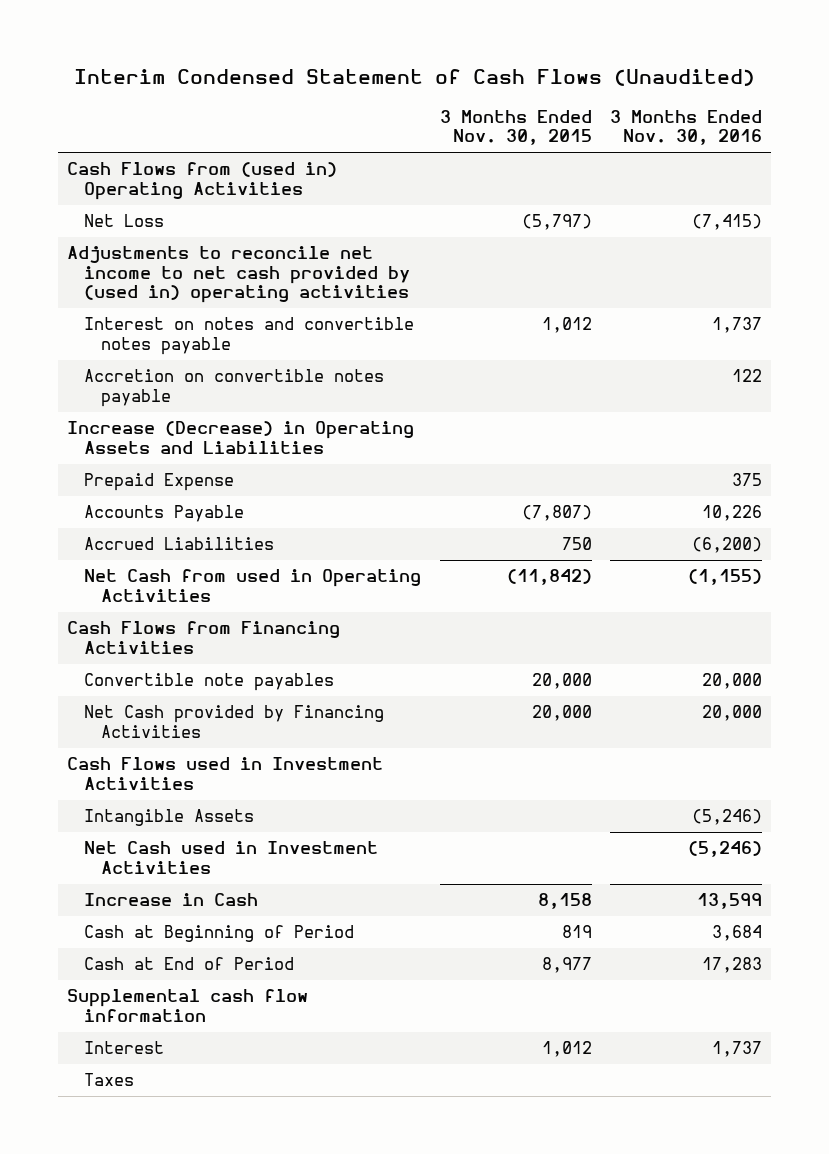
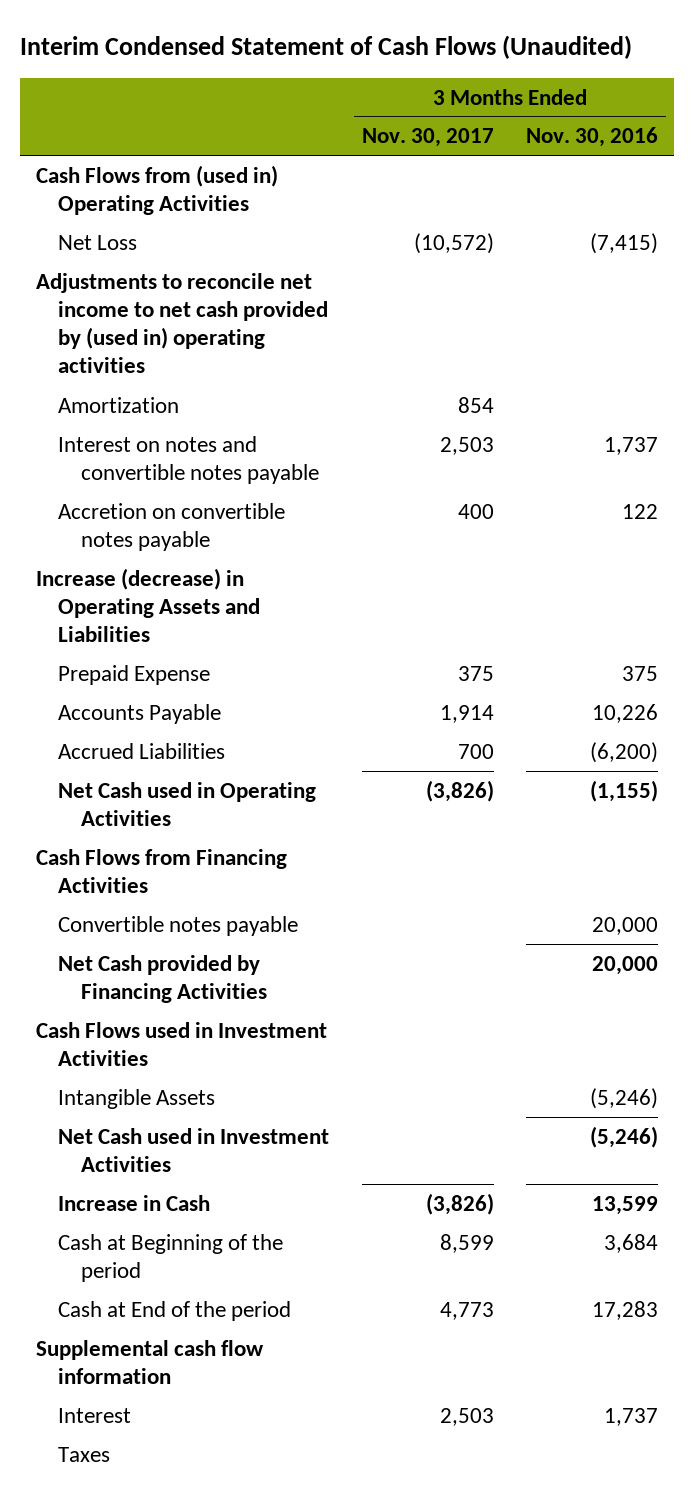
[439,110,592,146] 3 Months Ended Nov. 30, 2015 -> none
none -> [361,128,494,148] Nov. 30, 2017
none -> [58,396,180,413] Amortization
[67,421,415,454] Increase (Decrease) in Operating Assets and Liabilities -> [36,567,261,643] Increase (decrease) in Operating Assets and Liabilities
[84,569,422,602] Net Cash from used in Operating Activities -> [58,781,317,826] Net Cash used in Operating Activities
[84,673,335,692] Convertible note payables -> [58,915,299,936] Convertible notes payable
[84,925,355,943] Cash at Beginning of Period -> [58,1233,284,1282] Cash at Beginning of the period
[84,957,295,971] Cash at End of Period -> [58,1300,292,1321] Cash at End of the period

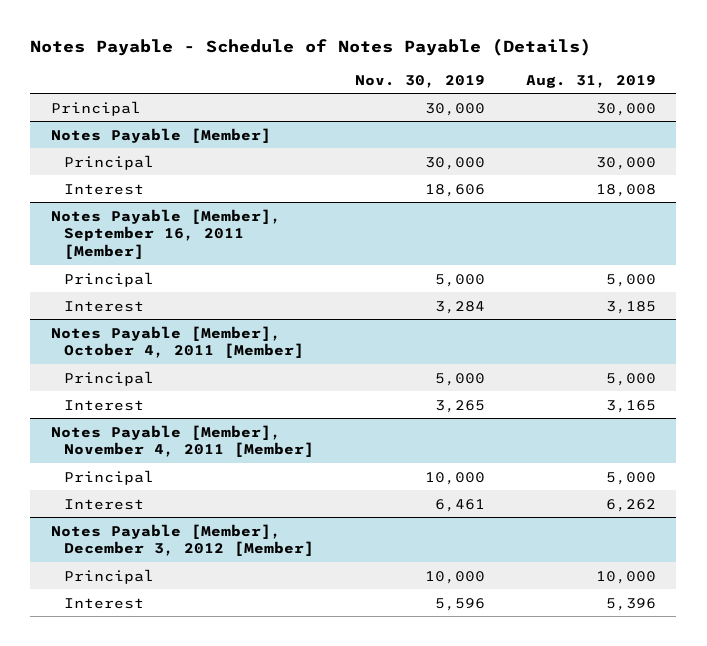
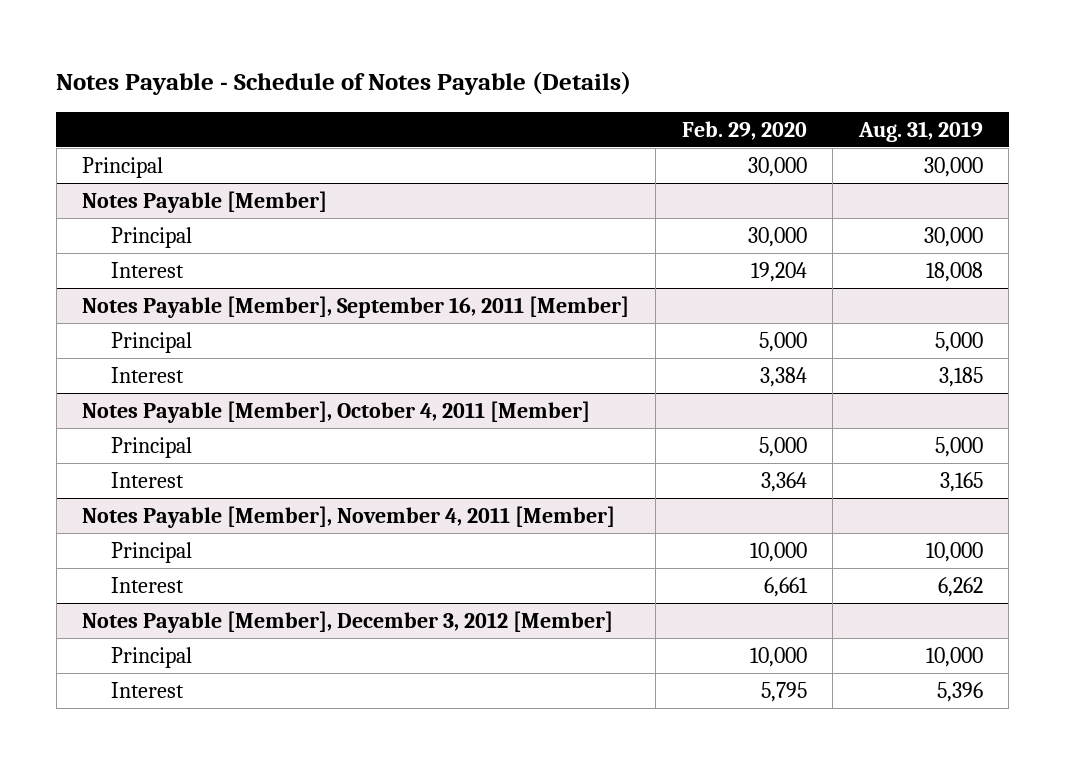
[354,74,485,88] Nov. 30, 2019 -> none
none -> [681,120,807,140] Feb. 29, 2020
[605,471,656,485] 5,000 -> [925,541,983,562] 10,000

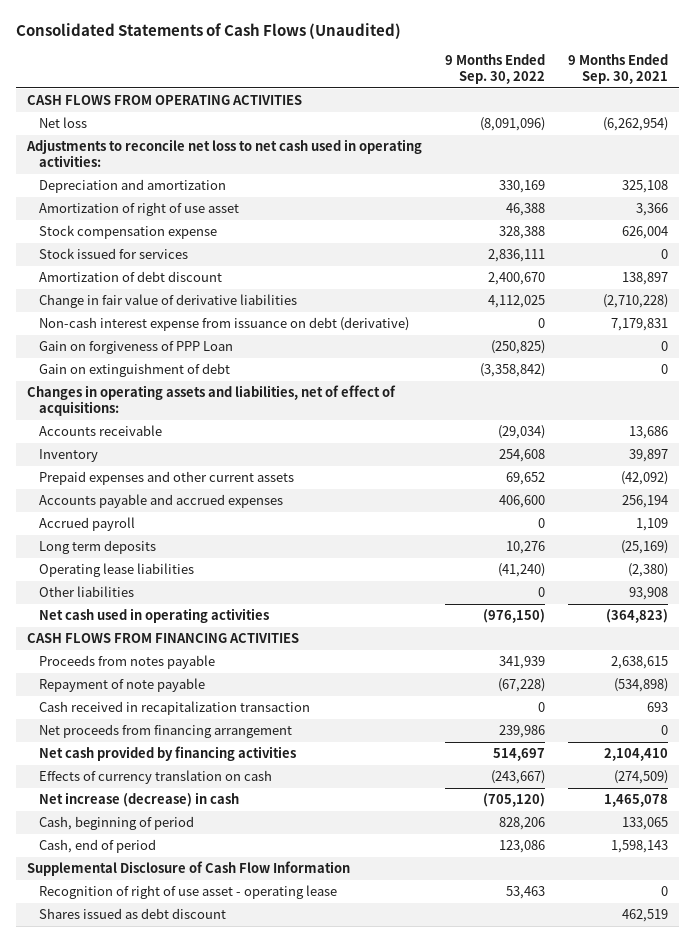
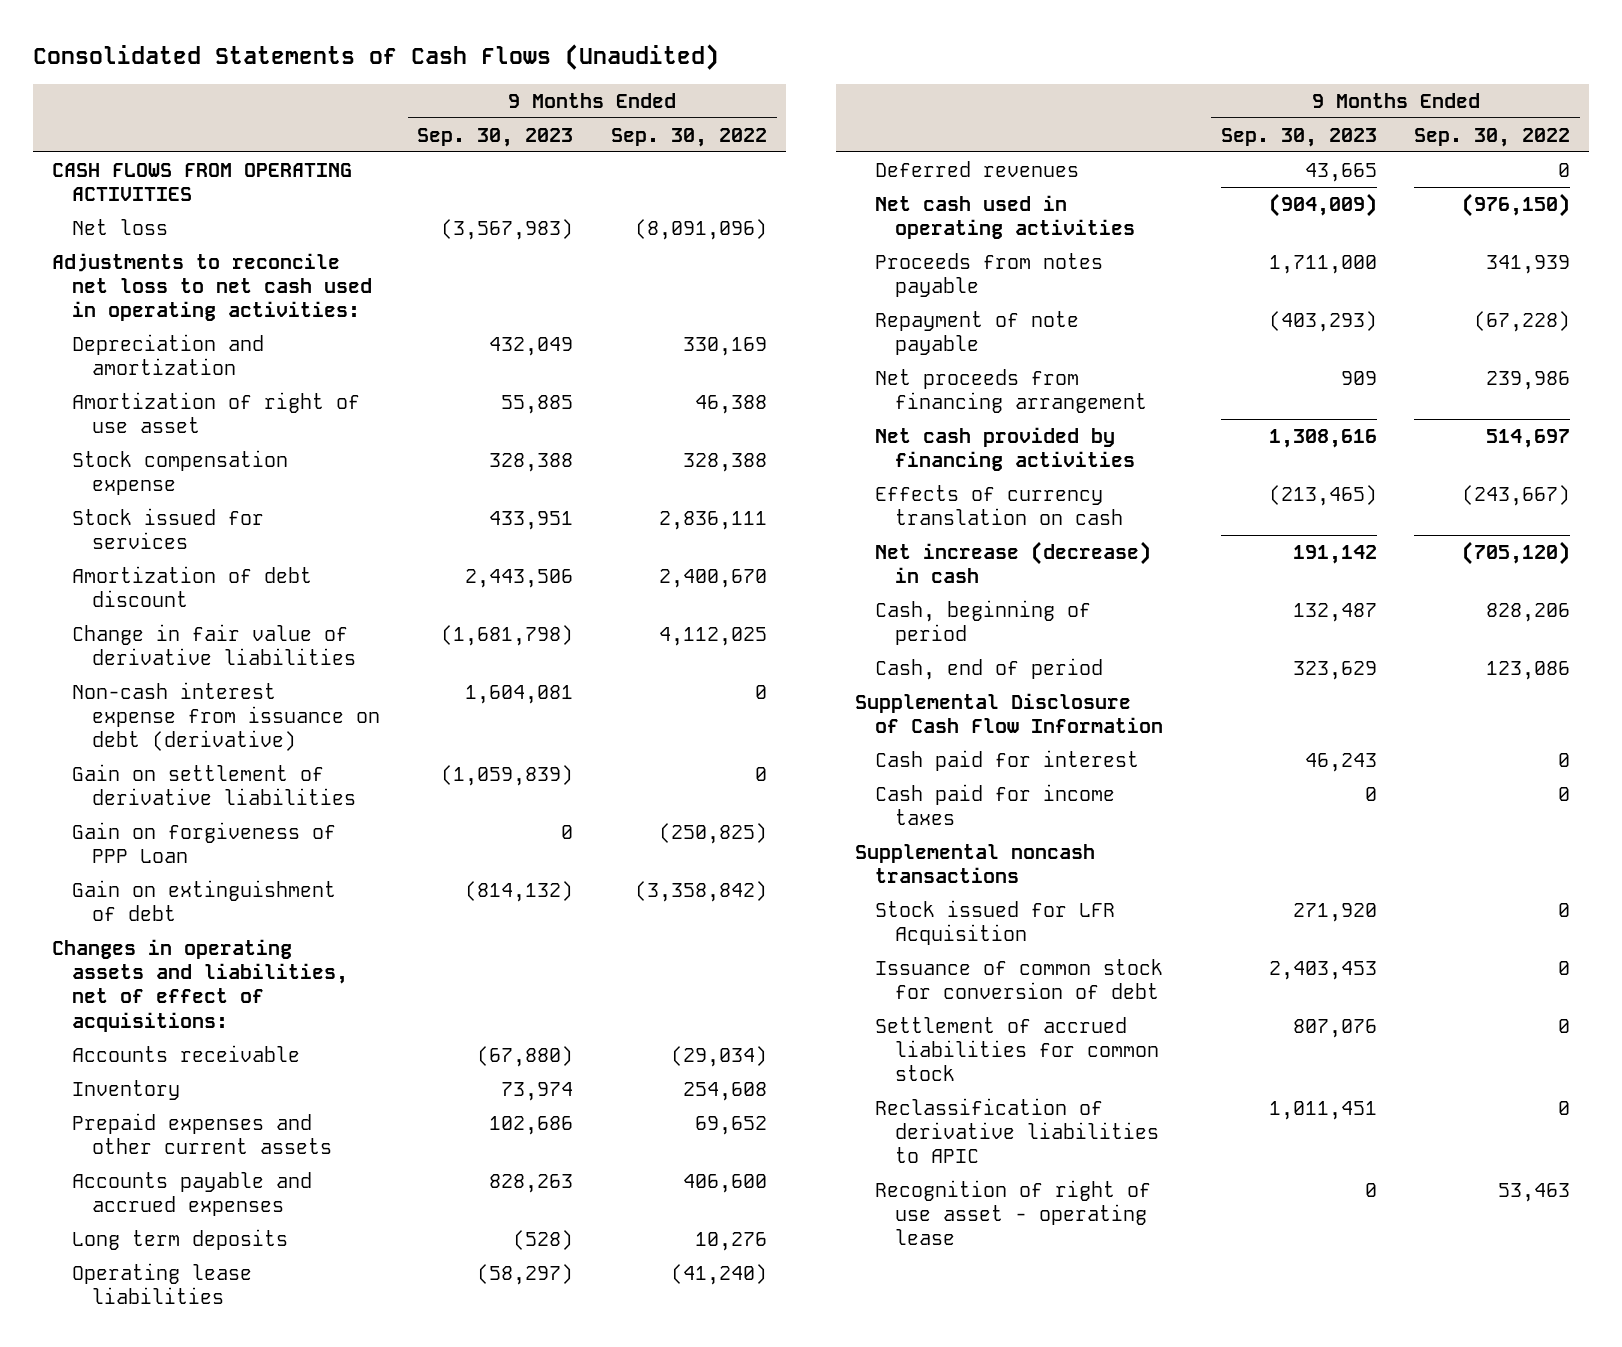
[567,54,668,84] 9 Months Ended Sep. 30, 2021 -> none
none -> [417,127,574,147] Sep. 30, 2023
none -> [71,763,356,806] Gain on settlement of derivative liabilities
[38,517,135,532] Accrued payroll -> none
[38,586,134,598] Other liabilities -> none
none -> [874,160,1079,177] Deferred revenues
[27,633,300,644] CASH FLOWS FROM FINANCING ACTIVITIES -> none
[38,701,310,716] Cash received in recapitalization transaction -> none
none -> [874,749,1139,771] Cash paid for interest
none -> [874,783,1115,826] Cash paid for income taxes
none -> [855,843,1096,884] Supplemental noncash transactions
none -> [874,899,1115,946] Stock issued for LFR Acquisition
none -> [874,958,1163,1000] Issuance of common stock for conversion of debt
none -> [874,1016,1159,1082] Settlement of accrued liabilities for common stock
none -> [874,1097,1159,1164] Reclassification of derivative liabilities to APIC
[38,908,226,920] Shares issued as debt discount -> none

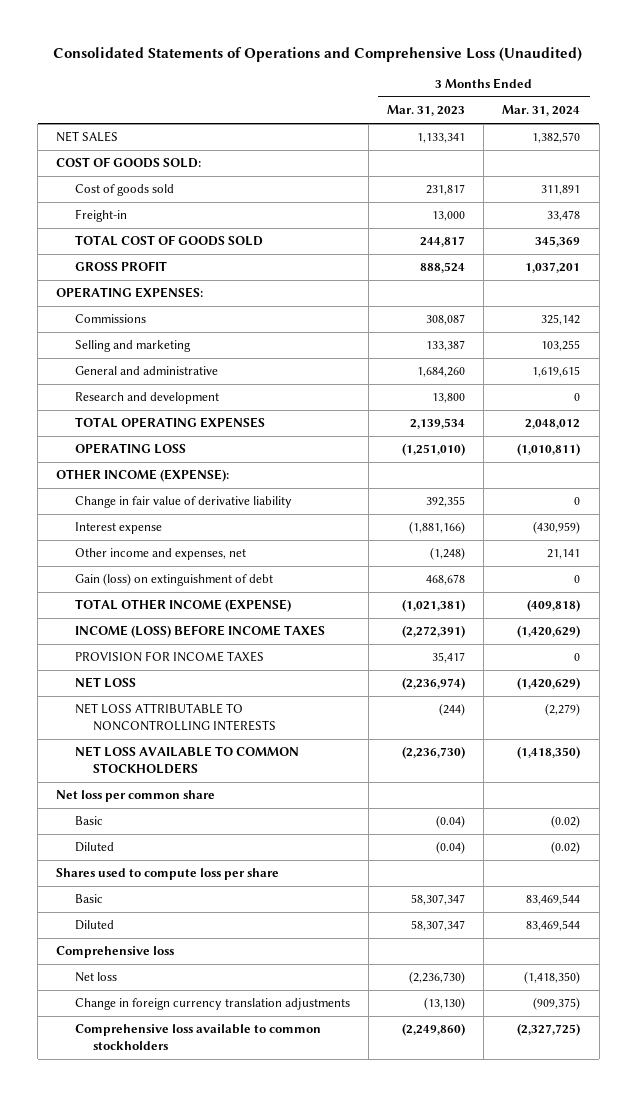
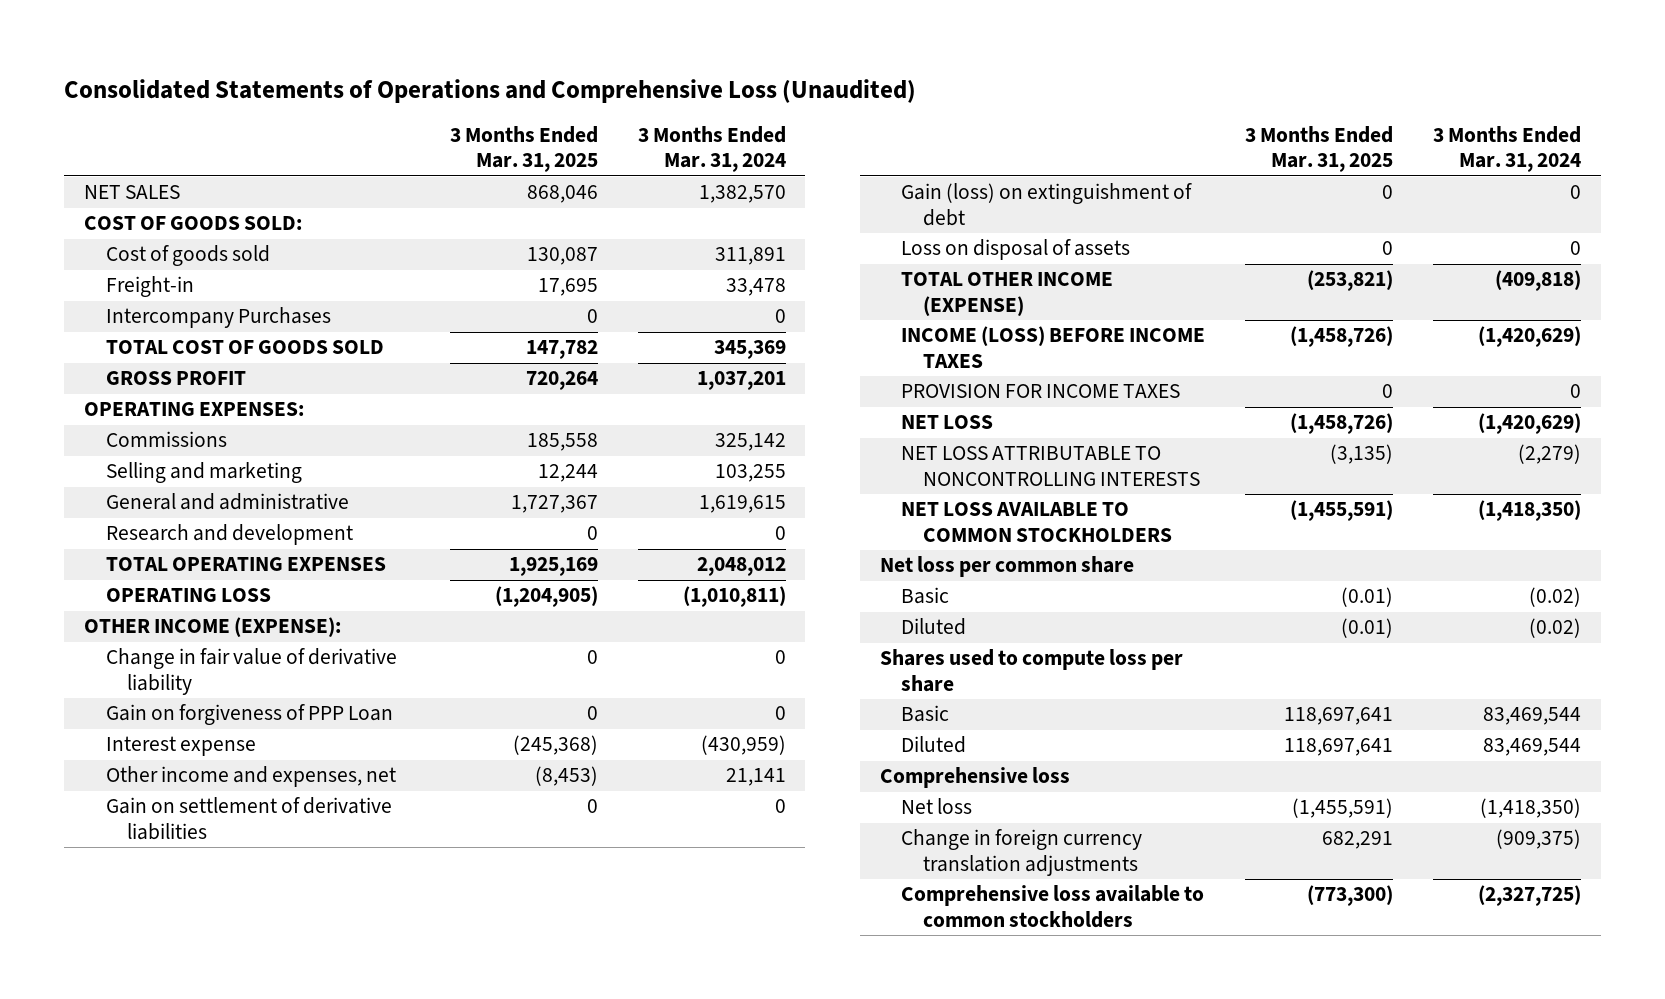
[387,105,466,117] Mar. 31, 2023 -> none
none -> [449,126,598,173] 3 Months Ended Mar. 31, 2025
none -> [105,307,331,329] Intercompany Purchases
none -> [105,704,393,726] Gain on forgiveness of PPP Loan
none -> [105,797,392,840] Gain on settlement of derivative liabilities
none -> [901,239,1131,261] Loss on disposal of assets

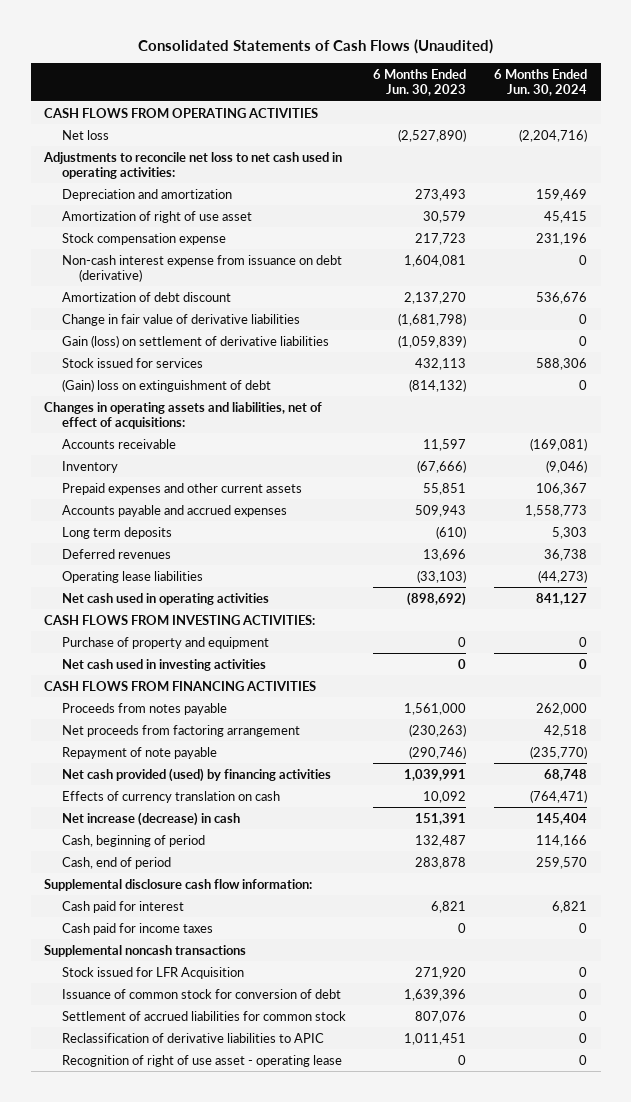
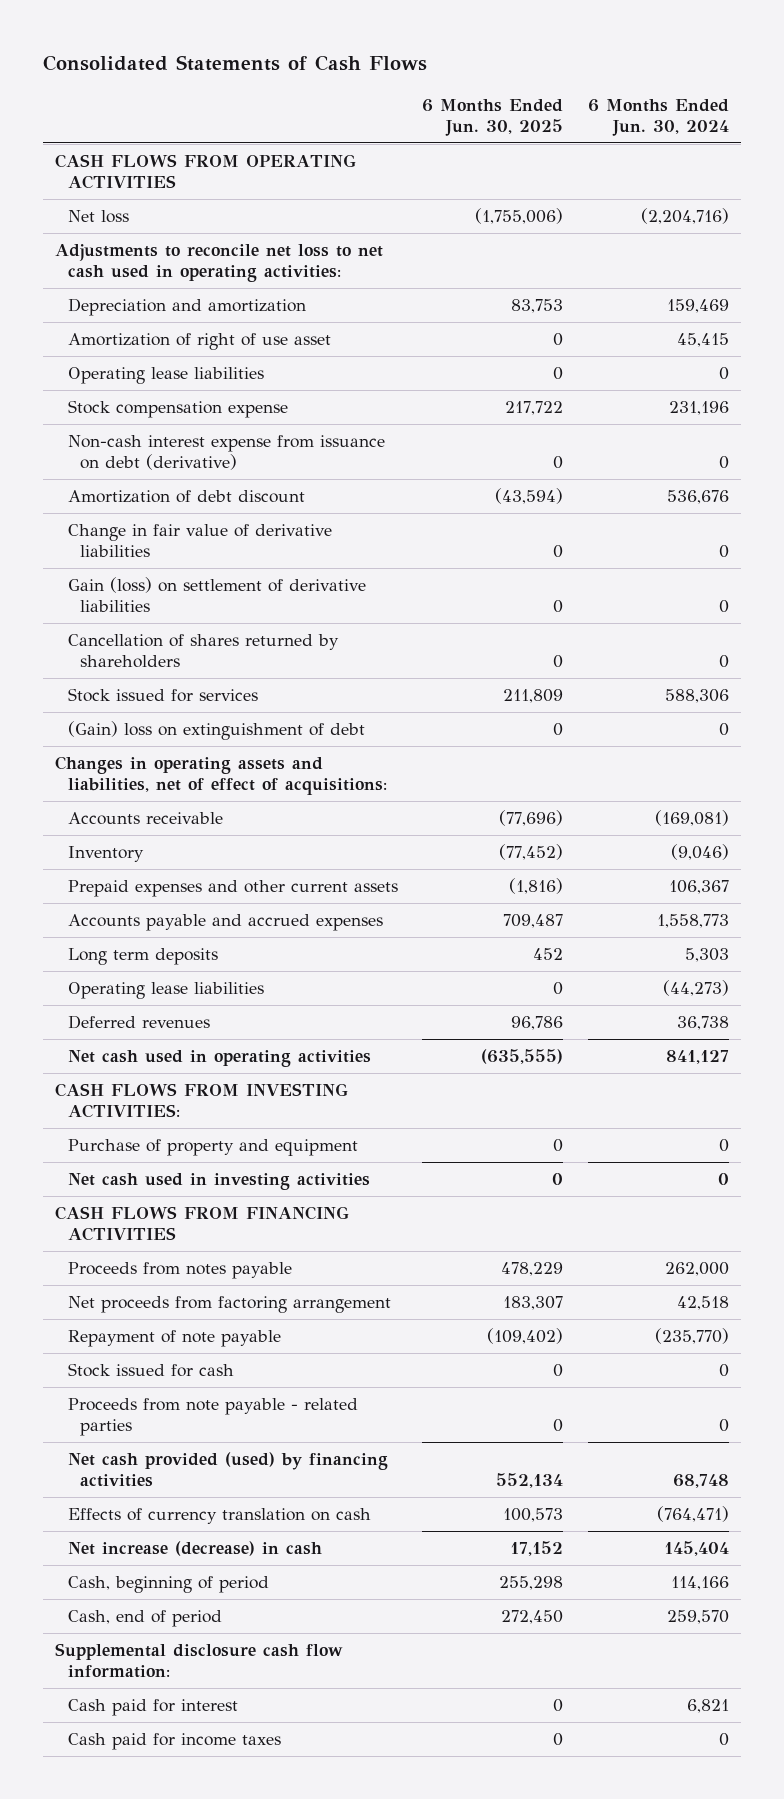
[137,38,493,54] Consolidated Statements of Cash Flows (Unaudited) -> [42,55,427,72] Consolidated Statements of Cash Flows
[373,69,467,97] 6 Months Ended Jun. 30, 2023 -> none
none -> [422,99,564,136] 6 Months Ended Jun. 30, 2025
none -> [67,367,264,385] Operating lease liabilities
none -> [67,634,339,668] Cancellation of shares returned by shareholders
[61,548,171,559] Deferred revenues -> [67,1015,210,1030] Deferred revenues
none -> [67,1363,234,1378] Stock issued for cash
none -> [67,1398,358,1436] Proceeds from note payable - related parties
[44,944,247,957] Supplemental noncash transactions -> none
[61,966,244,979] Stock issued for LFR Acquisition -> none
[61,988,341,999] Issuance of common stock for conversion of debt -> none
[61,1010,346,1021] Settlement of accrued liabilities for common stock -> none
[61,1032,324,1043] Reclassification of derivative liabilities to APIC -> none
[61,1054,342,1067] Recognition of right of use asset - operating lease -> none

